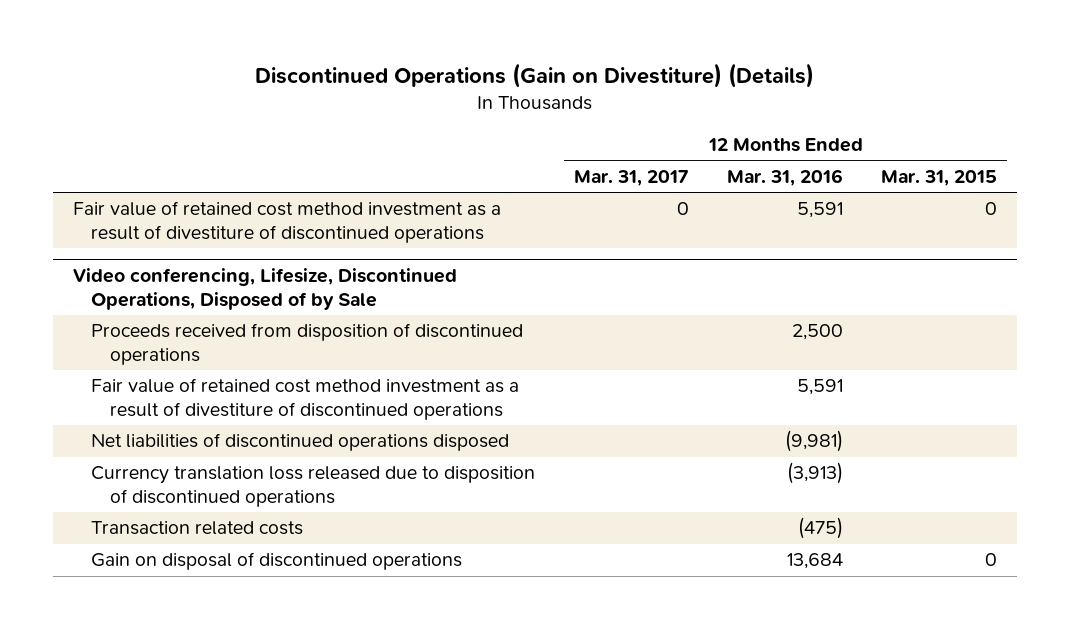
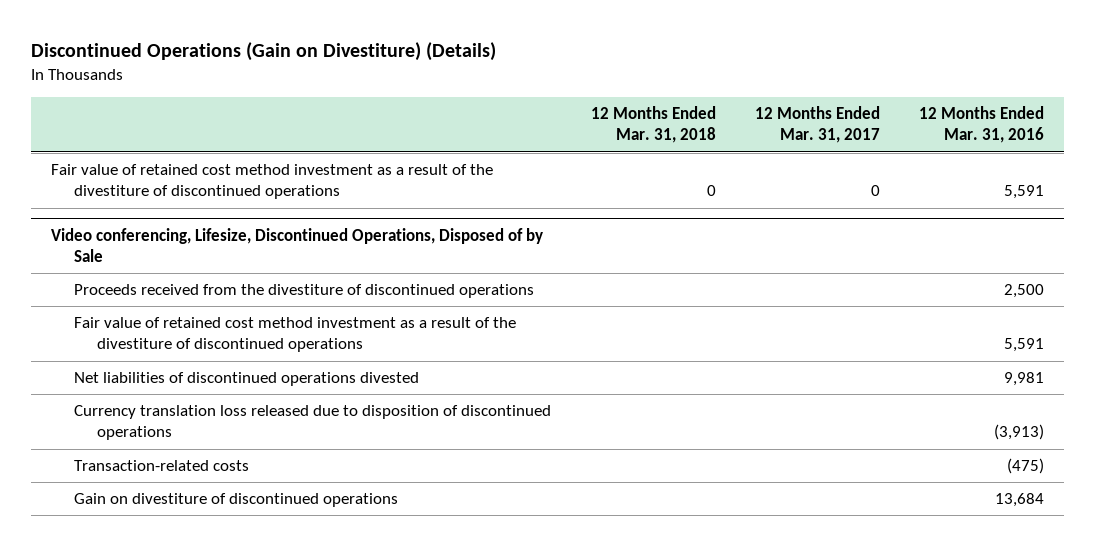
[881,169,998,186] Mar. 31, 2015 -> none
none -> [590,105,716,144] 12 Months Ended Mar. 31, 2018
[72,201,501,243] Fair value of retained cost method investment as a result of divestiture of discontinued operations -> [51,164,494,200] Fair value of retained cost method investment as a result of the divestiture of discontinued operations
[91,323,524,365] Proceeds received from disposition of discontinued operations -> [74,284,535,299] Proceeds received from the divestiture of discontinued operations
[91,378,520,420] Fair value of retained cost method investment as a result of divestiture of discontinued operations -> [74,317,517,353] Fair value of retained cost method investment as a result of the divestiture of discontinued operations
[91,433,510,452] Net liabilities of discontinued operations disposed -> [74,372,420,387] Net liabilities of discontinued operations divested
[785,430,844,453] (9,981) -> [1004,372,1045,387] 9,981
[91,521,304,536] Transaction related costs -> [74,460,250,472] Transaction-related costs
[91,552,463,571] Gain on disposal of discontinued operations -> [74,493,399,508] Gain on divestiture of discontinued operations

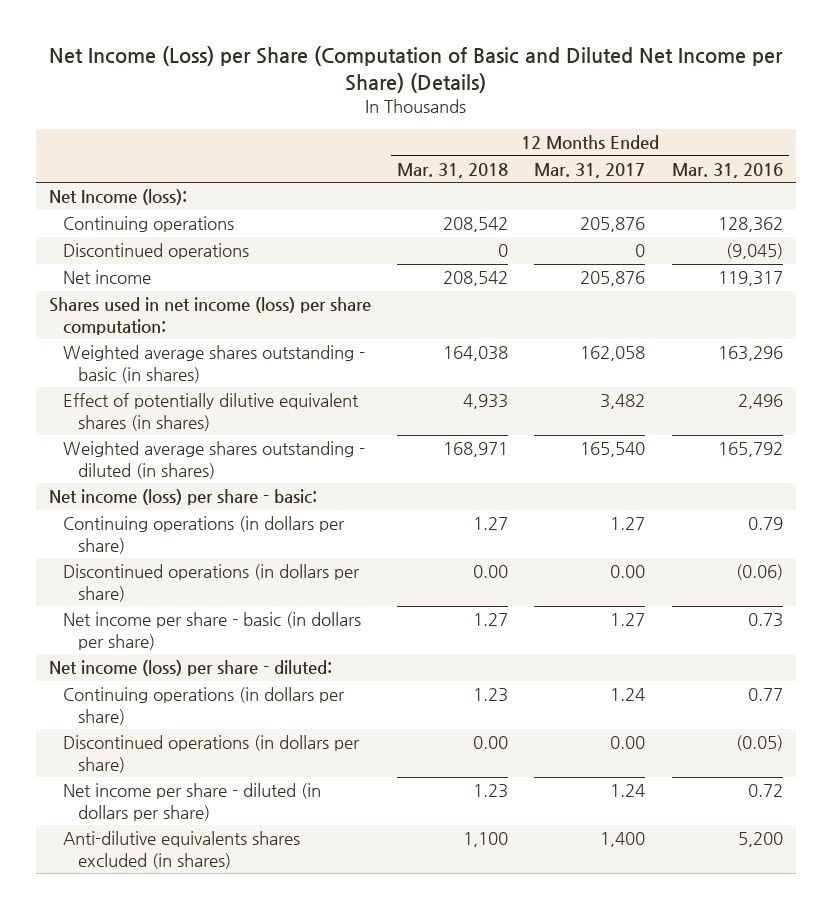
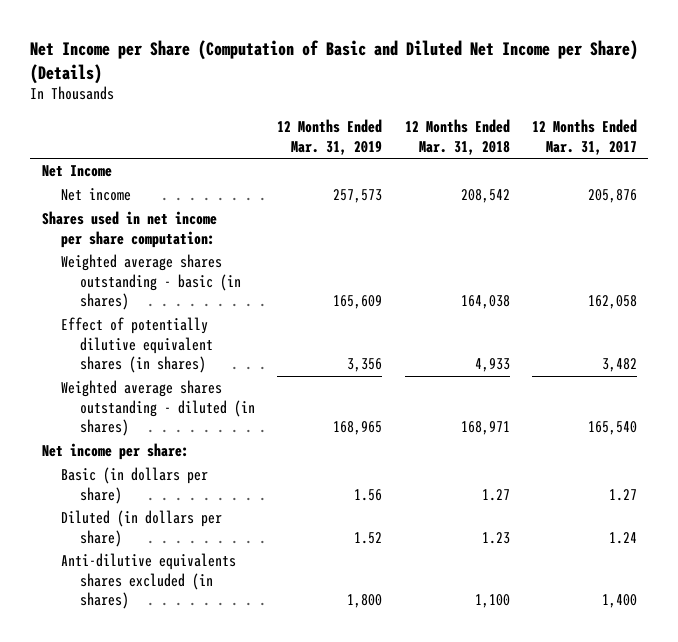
[48,46,783,93] Net Income (Loss) per Share (Computation of Basic and Diluted Net Income per Share) (Details) -> [30,39,639,84] Net Income per Share (Computation of Basic and Diluted Net Income per Share) (Details)
[671,162,783,178] Mar. 31, 2016 -> none
none -> [277,119,383,155] 12 Months Ended Mar. 31, 2019
[63,216,235,233] Continuing operations -> none
[63,243,250,260] Discontinued operations -> none
[49,189,188,206] Net Income (loss): -> [41,165,112,178] Net Income
[49,297,372,336] Shares used in net income (loss) per share computation: -> [41,211,217,248] Shares used in net income per share computation:
[63,516,346,555] Continuing operations (in dollars per share) -> none
[63,564,361,603] Discontinued operations (in dollars per share) -> none
[49,660,333,677] Net income (loss) per share - diluted: -> none
[63,687,346,726] Continuing operations (in dollars per share) -> none
[63,735,361,774] Discontinued operations (in dollars per share) -> none
[49,489,318,506] Net income (loss) per share - basic: -> [41,443,189,461] Net income per share:
[63,612,362,651] Net income per share - basic (in dollars per share) -> [60,467,208,504] Basic (in dollars per share)
[63,783,322,822] Net income per share - diluted (in dollars per share) -> [60,510,222,547] Diluted (in dollars per share)

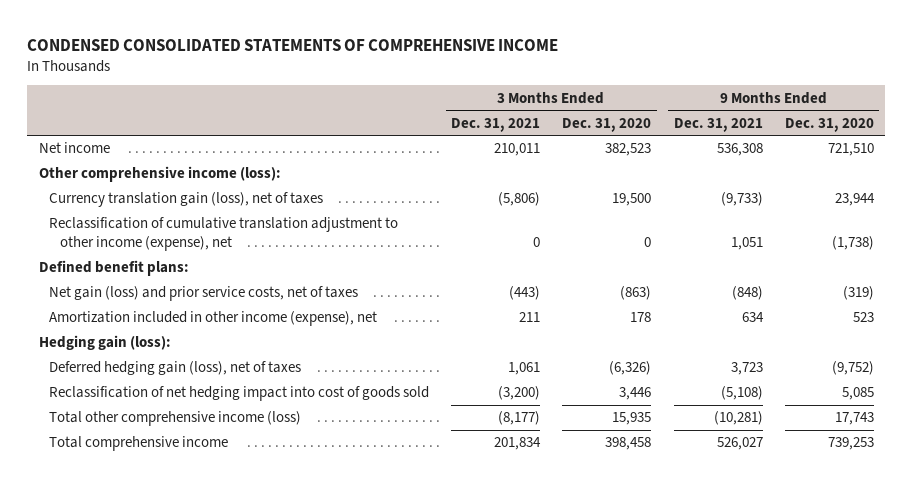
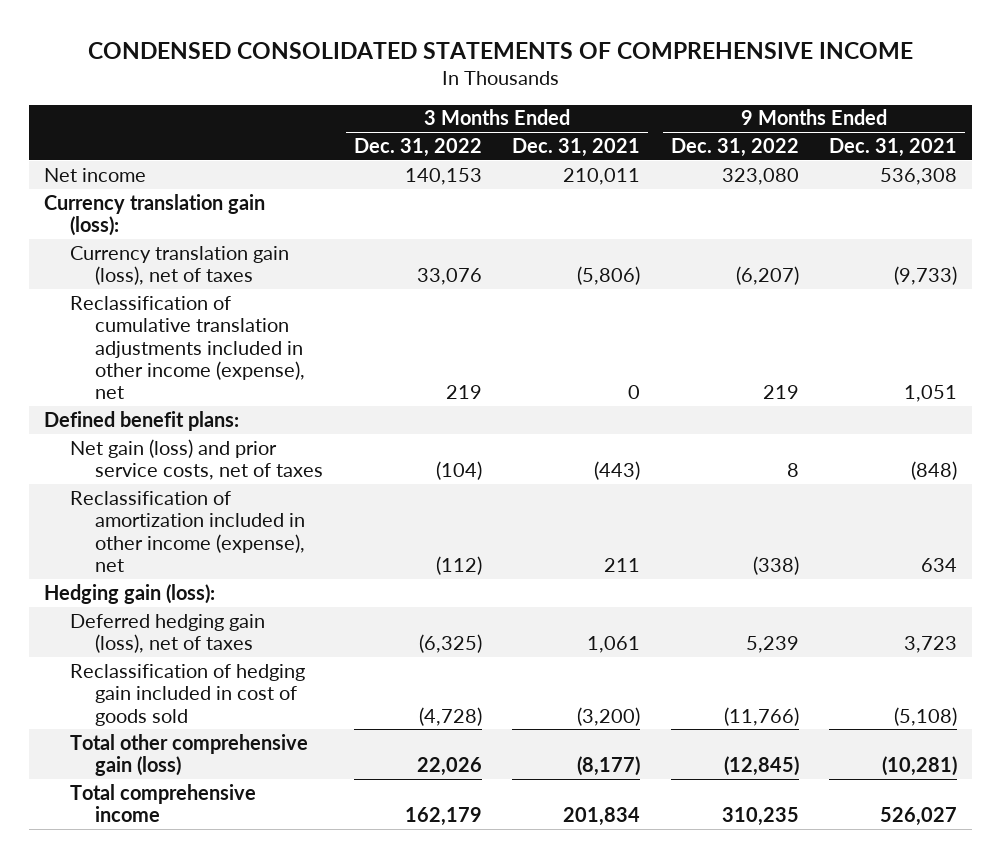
[562,117,652,132] Dec. 31, 2020 -> none
[784,117,874,132] Dec. 31, 2020 -> none
none -> [353,137,482,157] Dec. 31, 2022
none -> [670,137,799,157] Dec. 31, 2022
[38,166,281,183] Other comprehensive income (loss): -> none
none -> [43,193,265,237] Currency translation gain (loss):
[49,217,399,252] Reclassification of cumulative translation adjustment to other income (expense), net -> [69,295,306,400] Reclassification of cumulative translation adjustments included in other income (expense), net
[49,311,378,327] Amortization included in other income (expense), net -> [69,490,306,572] Reclassification of amortization included in other income (expense), net
[49,386,430,402] Reclassification of net hedging impact into cost of goods sold -> [69,663,305,726] Reclassification of hedging gain included in cost of goods sold
[49,411,302,427] Total other comprehensive income (loss) -> [69,733,308,777] Total other comprehensive gain (loss)

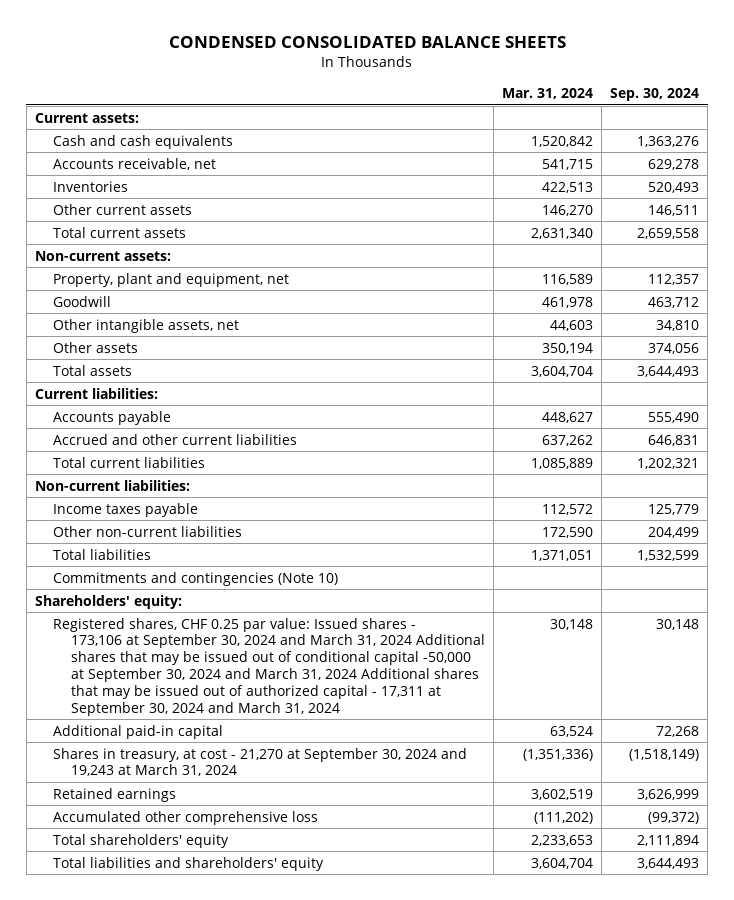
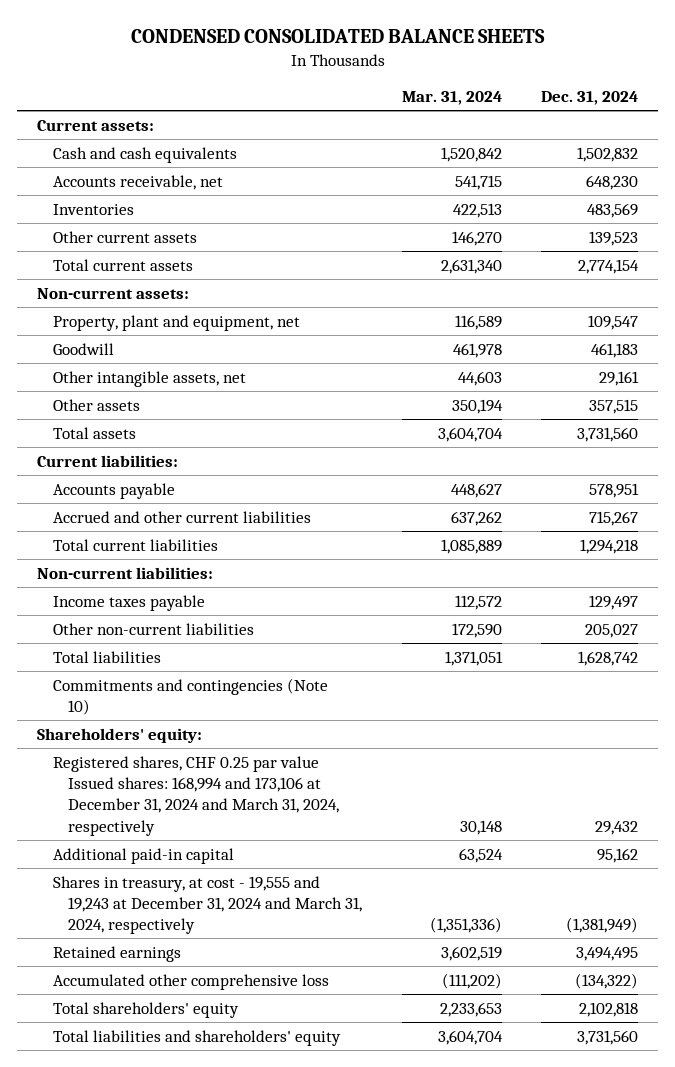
[610,88,700,102] Sep. 30, 2024 -> none
none -> [541,91,639,106] Dec. 31, 2024
[52,617,485,716] Registered shares, CHF 0.25 par value: Issued shares - 173,106 at September 30, 2024 and March 31, 2024 Additional shares that may be issued out of conditional capital -50,000 at September 30, 2024 and March 31, 2024 Additional shares that may be issued out of authorized capital - 17,311 at September 30, 2024 and March 31, 2024 -> [52,755,340,836] Registered shares, CHF 0.25 par value Issued shares: 168,994 and 173,106 at December 31, 2024 and March 31, 2024, respectively
[52,747,467,777] Shares in treasury, at cost - 21,270 at September 30, 2024 and 19,243 at March 31, 2024 -> [52,875,363,935] Shares in treasury, at cost - 19,555 and 19,243 at December 31, 2024 and March 31, 2024, respectively

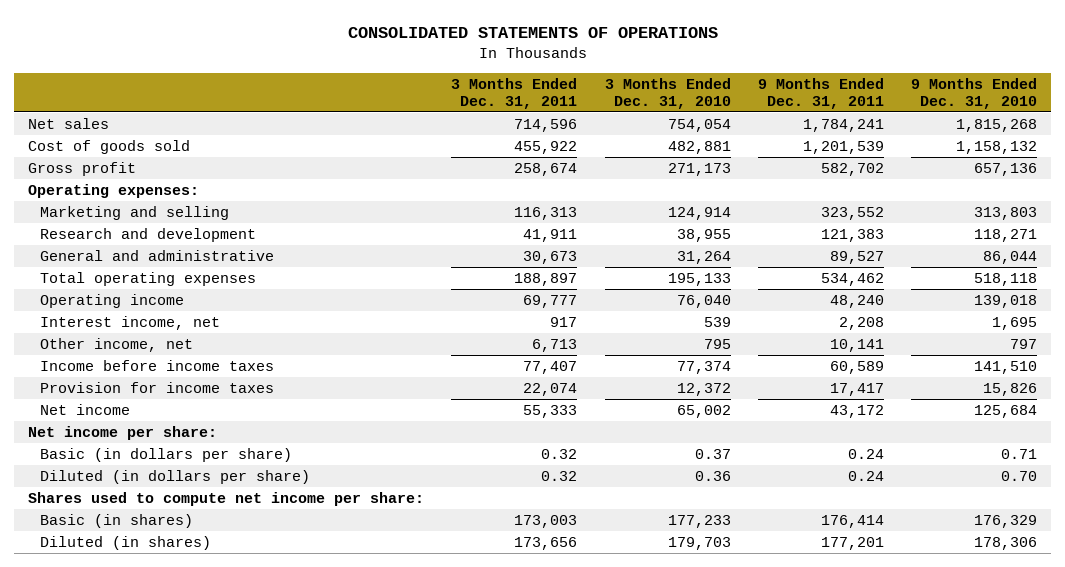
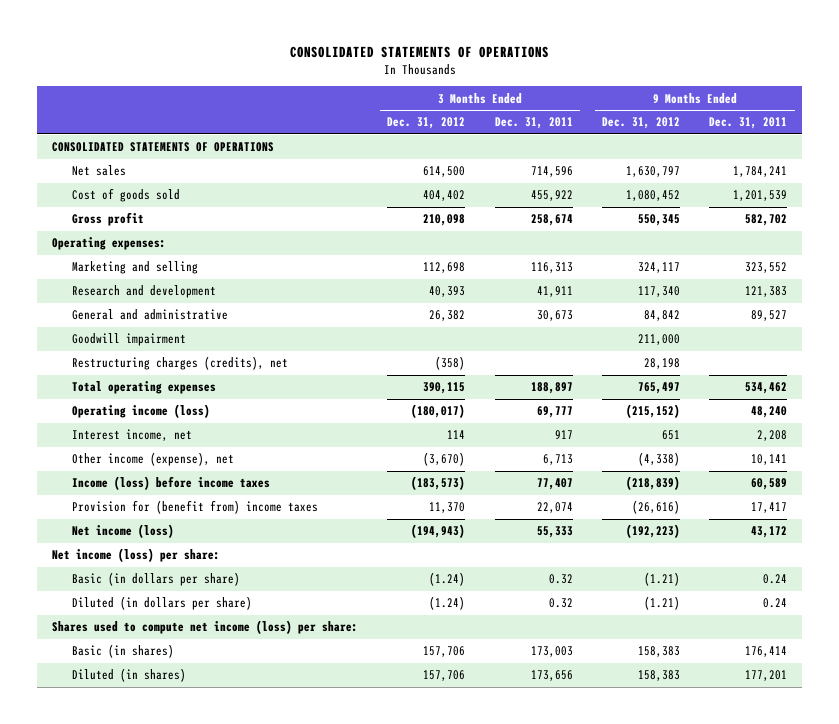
[604,77,731,109] 3 Months Ended Dec. 31, 2010 -> none
[911,77,1038,109] 9 Months Ended Dec. 31, 2010 -> none
none -> [387,117,466,130] Dec. 31, 2012
none -> [601,117,680,130] Dec. 31, 2012
none -> [51,142,274,153] CONSOLIDATED STATEMENTS OF OPERATIONS
none -> [71,333,186,347] Goodwill impairment
none -> [71,356,288,371] Restructuring charges (credits), net
[40,294,185,309] Operating income -> [71,404,210,419] Operating income (loss)
[40,338,194,353] Other income, net -> [71,452,234,467] Other income (expense), net
[40,360,275,372] Income before income taxes -> [71,476,270,491] Income (loss) before income taxes
[40,382,275,394] Provision for income taxes -> [71,500,318,515] Provision for (benefit from) income taxes
[40,404,131,416] Net income -> [71,524,174,539] Net income (loss)
[28,426,218,441] Net income per share: -> [51,548,220,563] Net income (loss) per share:
[28,492,425,507] Shares used to compute net income per share: -> [51,620,358,635] Shares used to compute net income (loss) per share:

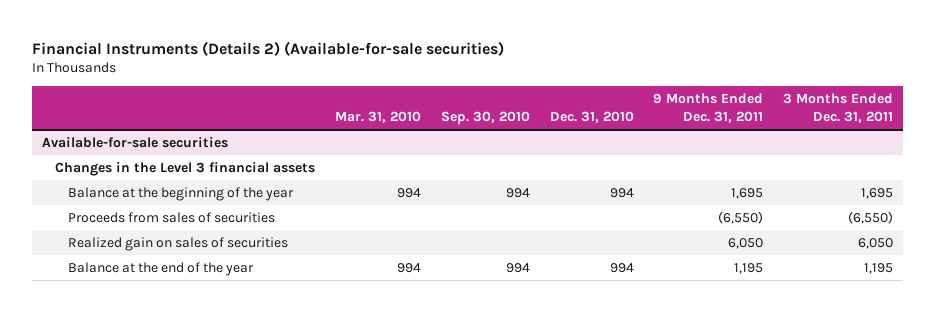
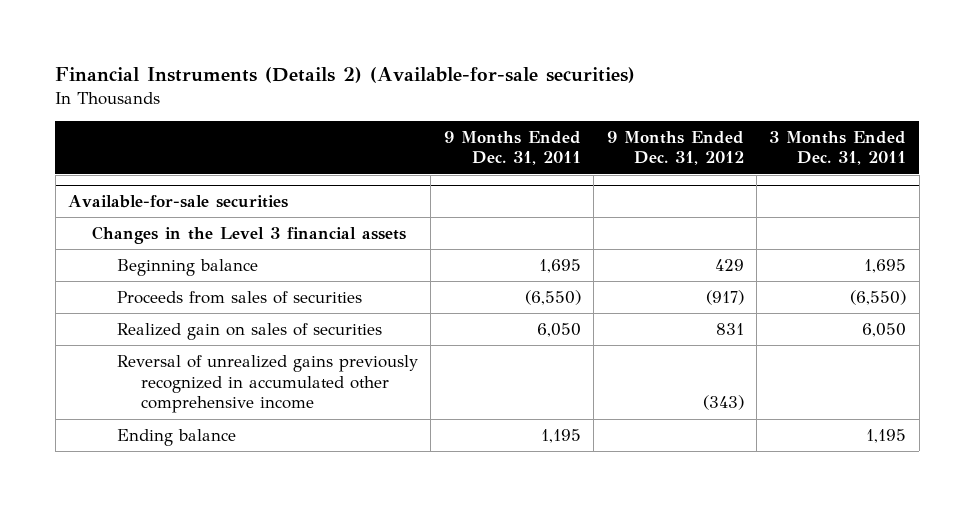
[334,111,421,124] Mar. 31, 2010 -> none
[440,111,530,126] Sep. 30, 2010 -> none
[549,111,634,124] Dec. 31, 2010 -> none
none -> [606,130,744,166] 9 Months Ended Dec. 31, 2012
[68,187,295,202] Balance at the beginning of the year -> [116,258,258,276] Beginning balance
none -> [116,354,418,414] Reversal of unrealized gains previously recognized in accumulated other comprehensive income
[68,262,255,277] Balance at the end of the year -> [116,428,236,446] Ending balance

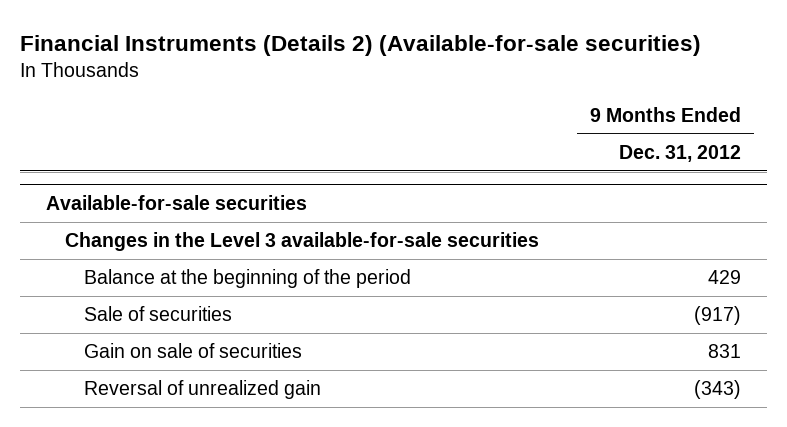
[443,130,581,166] 9 Months Ended Dec. 31, 2011 -> none
[769,130,907,166] 3 Months Ended Dec. 31, 2011 -> none
[116,428,236,446] Ending balance -> none
[92,225,407,244] Changes in the Level 3 financial assets -> [64,232,539,252] Changes in the Level 3 available-for-sale securities
[116,258,258,276] Beginning balance -> [83,269,411,289] Balance at the beginning of the period
[116,290,362,304] Proceeds from sales of securities -> [83,306,232,322] Sale of securities
[116,322,382,340] Realized gain on sales of securities -> [83,343,302,359] Gain on sale of securities
[116,354,418,414] Reversal of unrealized gains previously recognized in accumulated other comprehensive income -> [83,380,321,400] Reversal of unrealized gain

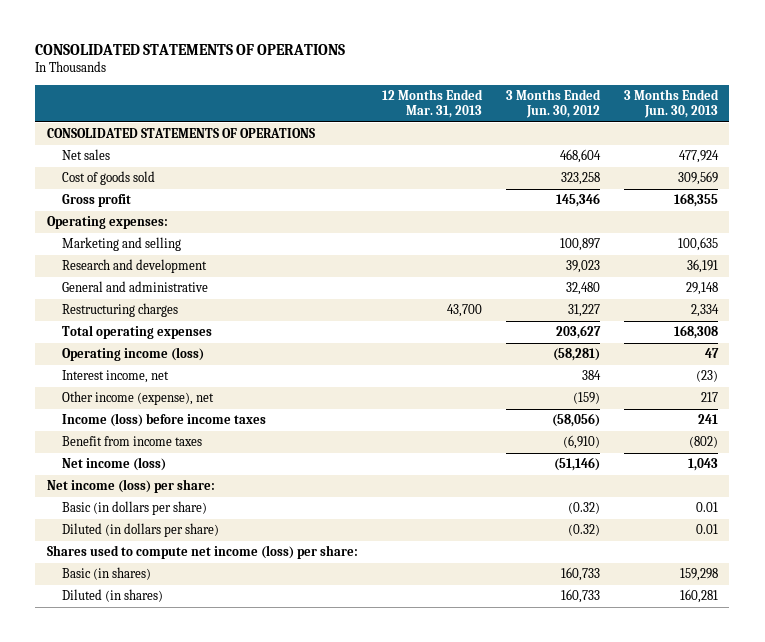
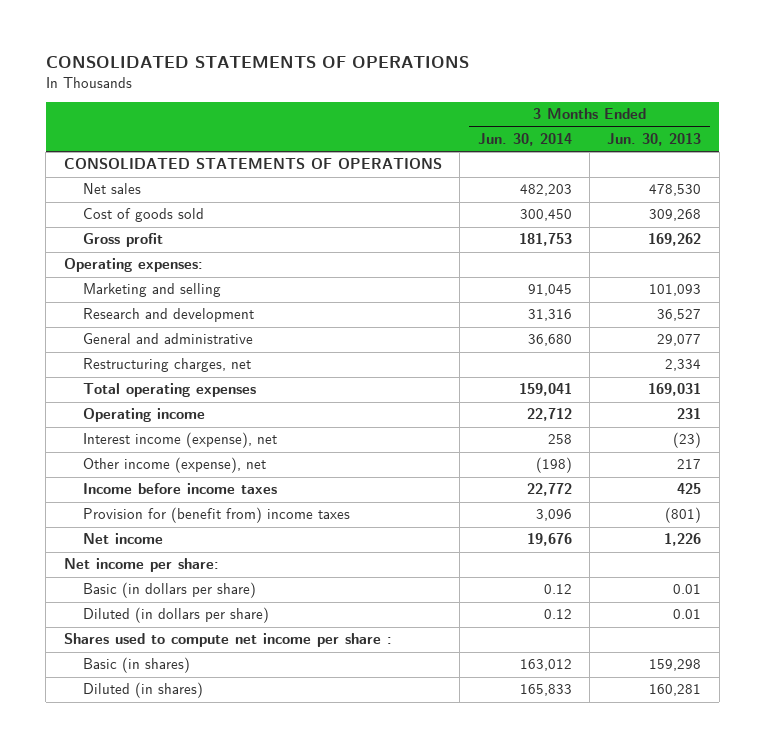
[381,88,483,119] 12 Months Ended Mar. 31, 2013 -> none
[505,88,601,119] 3 Months Ended Jun. 30, 2012 -> none
none -> [477,132,572,146] Jun. 30, 2014
[678,150,719,164] 477,924 -> [649,184,702,197] 478,530
[677,171,718,186] 309,569 -> [649,209,702,222] 309,268
[673,193,718,208] 168,355 -> [648,233,702,247] 169,262
[677,237,718,252] 100,635 -> [649,284,702,297] 101,093
[686,259,718,274] 36,191 -> [657,309,702,322] 36,527
[685,282,718,296] 29,148 -> [657,334,702,347] 29,077
[62,303,179,318] Restructuring charges -> [82,358,251,373] Restructuring charges, net
[673,325,718,340] 168,308 -> [648,383,702,397] 169,031
[62,347,205,362] Operating income (loss) -> [82,408,205,423] Operating income
[704,348,719,359] 47 -> [677,408,702,420] 231
[62,370,170,384] Interest income, net -> [82,432,277,449] Interest income (expense), net
[62,413,267,428] Income (loss) before income taxes -> [82,483,277,495] Income before income taxes
[697,414,718,425] 241 -> [677,483,702,495] 425
[62,436,203,447] Benefit from income taxes -> [82,507,350,524] Provision for (benefit from) income taxes
[688,436,718,449] (802) -> [665,507,702,524] (801)
[62,457,167,472] Net income (loss) -> [82,533,163,545] Net income
[687,458,718,472] 1,043 -> [664,533,702,547] 1,226
[47,479,216,494] Net income (loss) per share: -> [63,558,219,573] Net income per share:
[47,545,359,560] Shares used to compute net income (loss) per share: -> [63,633,392,648] Shares used to compute net income per share :

